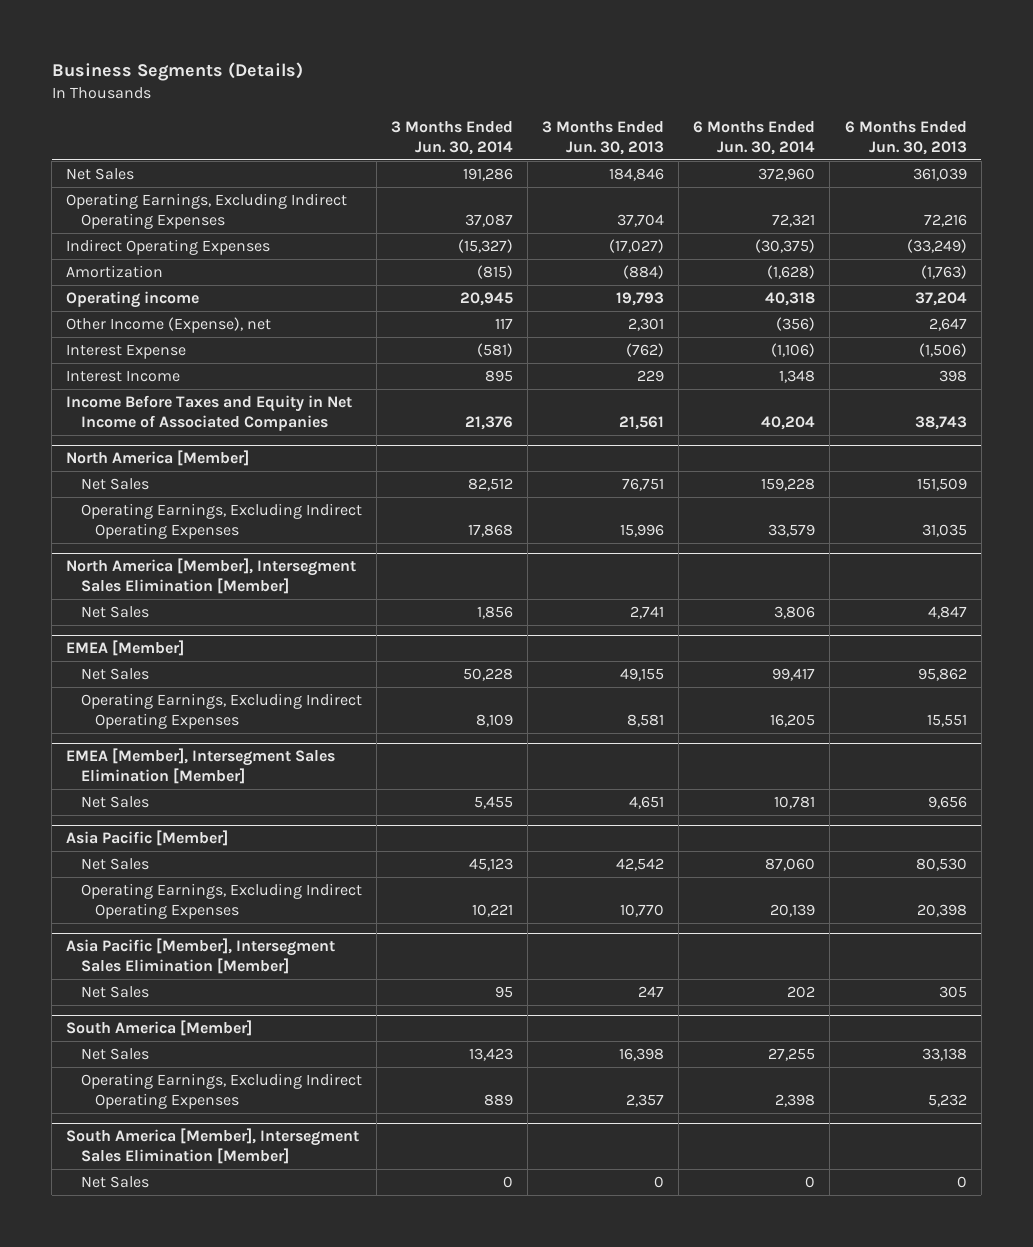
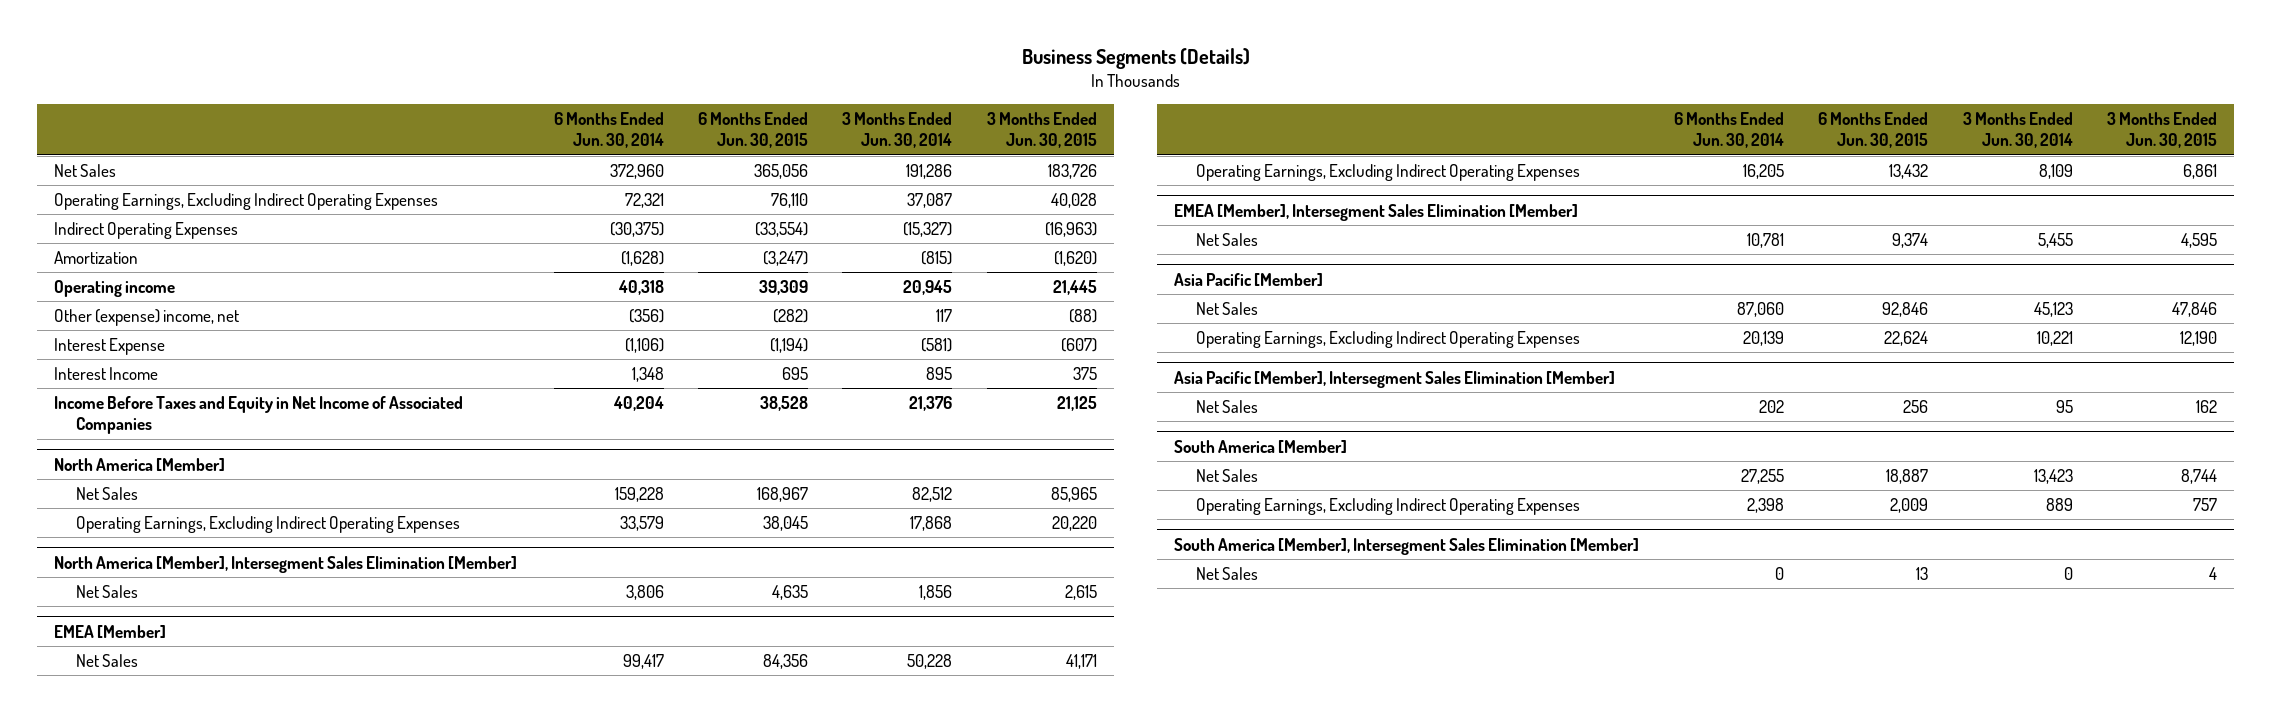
[542,120,665,155] 3 Months Ended Jun. 30, 2013 -> none
[844,120,967,155] 6 Months Ended Jun. 30, 2013 -> none
none -> [697,112,808,149] 6 Months Ended Jun. 30, 2015
none -> [986,112,1097,149] 3 Months Ended Jun. 30, 2015
[66,316,272,333] Other Income (Expense), net -> [54,309,240,327] Other (expense) income, net

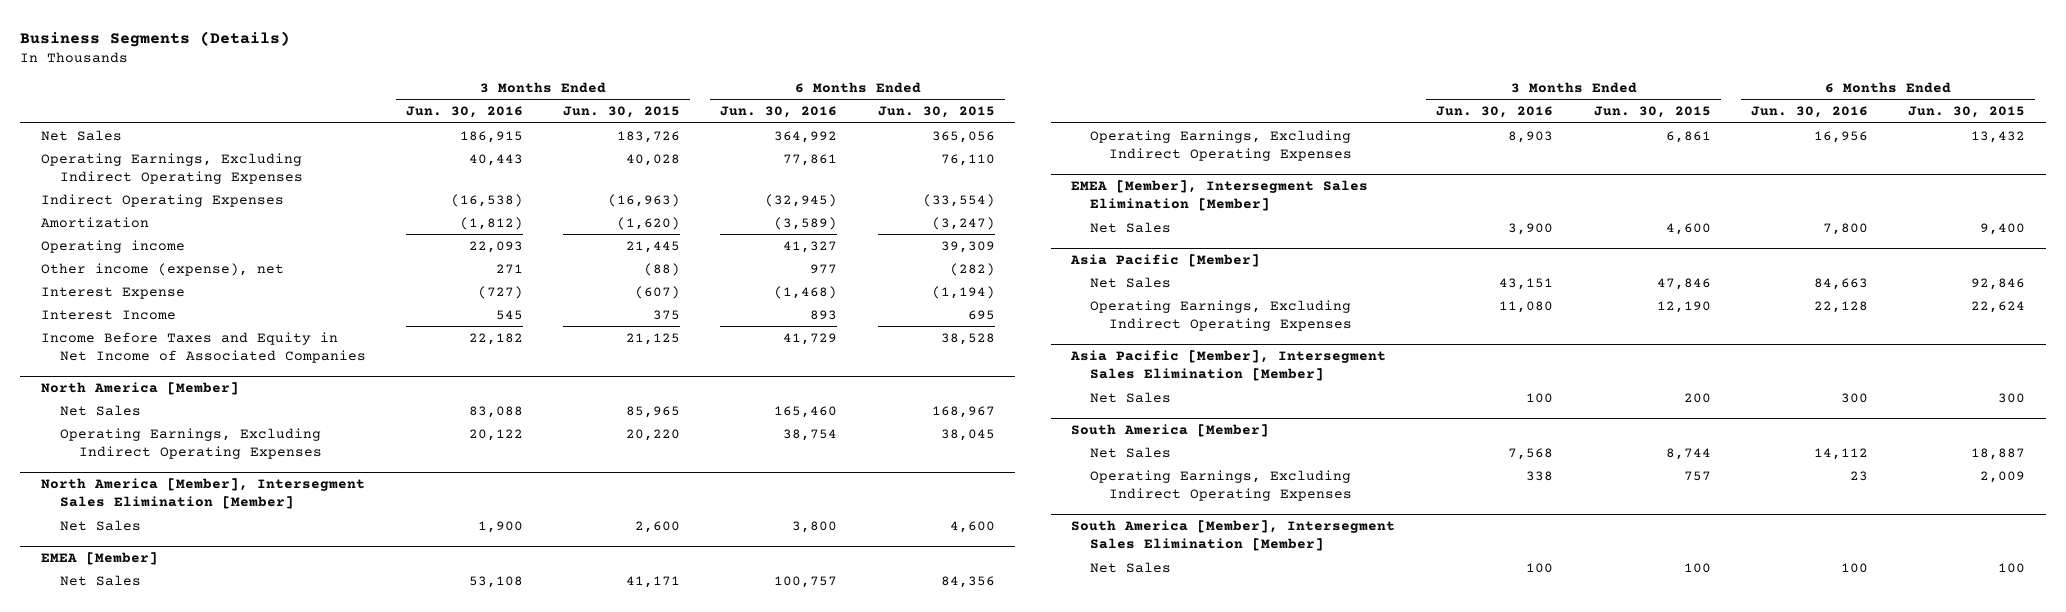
[553,112,664,149] 6 Months Ended Jun. 30, 2014 -> none
[842,112,953,149] 3 Months Ended Jun. 30, 2014 -> none
none -> [405,106,523,119] Jun. 30, 2016
none -> [720,106,838,119] Jun. 30, 2016
[54,309,240,327] Other (expense) income, net -> [40,262,284,276] Other income (expense), net
[771,585,808,601] 4,635 -> [949,520,995,533] 4,600
[1064,585,1097,601] 2,615 -> [635,520,681,533] 2,600
[1892,233,1929,249] 9,374 -> [1980,222,2026,235] 9,400
[2181,233,2218,249] 4,595 -> [1665,222,1711,235] 4,600
[1903,400,1929,414] 256 -> [1998,392,2026,403] 300
[2196,400,2218,414] 162 -> [1683,392,1711,403] 200
[1916,567,1929,581] 13 -> [1998,562,2026,573] 100
[2209,567,2218,581] 4 -> [1683,562,1711,573] 100

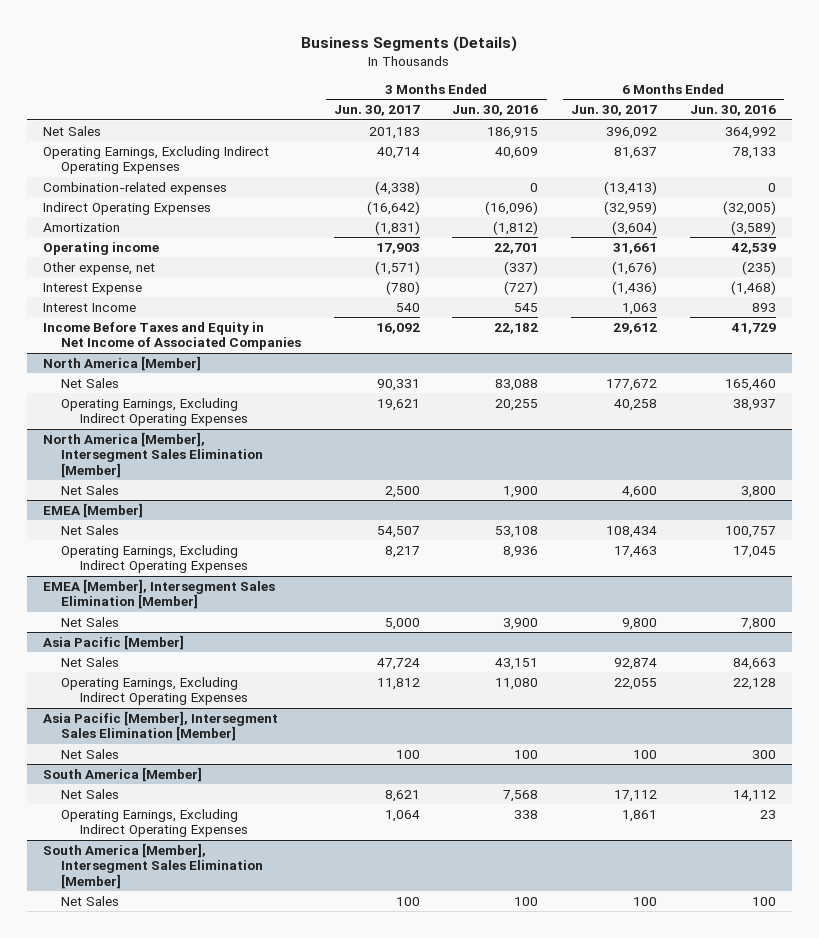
[563,106,681,119] Jun. 30, 2015 -> none
[877,106,995,119] Jun. 30, 2015 -> none
none -> [333,105,420,117] Jun. 30, 2017
none -> [571,105,658,117] Jun. 30, 2017
[468,153,523,166] 40,443 -> [495,146,539,159] 40,609
[783,153,838,166] 77,861 -> [732,146,776,159] 78,133
none -> [43,181,228,195] Combination-related expenses
[450,193,523,207] (16,538) -> [485,200,539,215] (16,096)
[765,193,838,207] (32,945) -> [722,200,776,215] (32,005)
[468,240,523,253] 22,093 -> [494,242,539,254] 22,701
[783,240,838,253] 41,327 -> [730,242,776,254] 42,539
[40,262,284,276] Other income (expense), net -> [43,261,156,275] Other expense, net
[495,263,523,274] 271 -> [504,260,539,275] (337)
[810,263,838,274] 977 -> [741,260,776,275] (235)
[468,428,523,441] 20,122 -> [495,398,539,411] 20,255
[783,428,838,441] 38,754 -> [732,398,776,411] 38,937
[1508,130,1554,143] 8,903 -> [503,545,539,558] 8,936
[1814,130,1869,143] 16,956 -> [732,545,776,558] 17,045

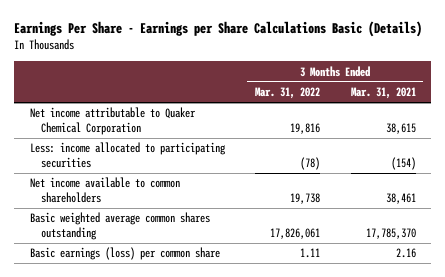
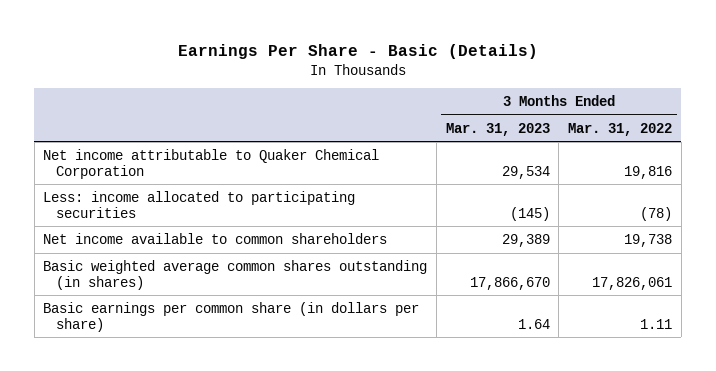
[14,21,423,38] Earnings Per Share - Earnings per Share Calculations Basic (Details) -> [177,43,538,59] Earnings Per Share - Basic (Details)
[350,87,416,100] Mar. 31, 2021 -> none
none -> [445,122,550,136] Mar. 31, 2023
[29,212,210,240] Basic weighted average common shares outstanding -> [43,259,428,290] Basic weighted average common shares outstanding (in shares)
[29,247,220,261] Basic earnings (loss) per common share -> [43,301,420,332] Basic earnings per common share (in dollars per share)

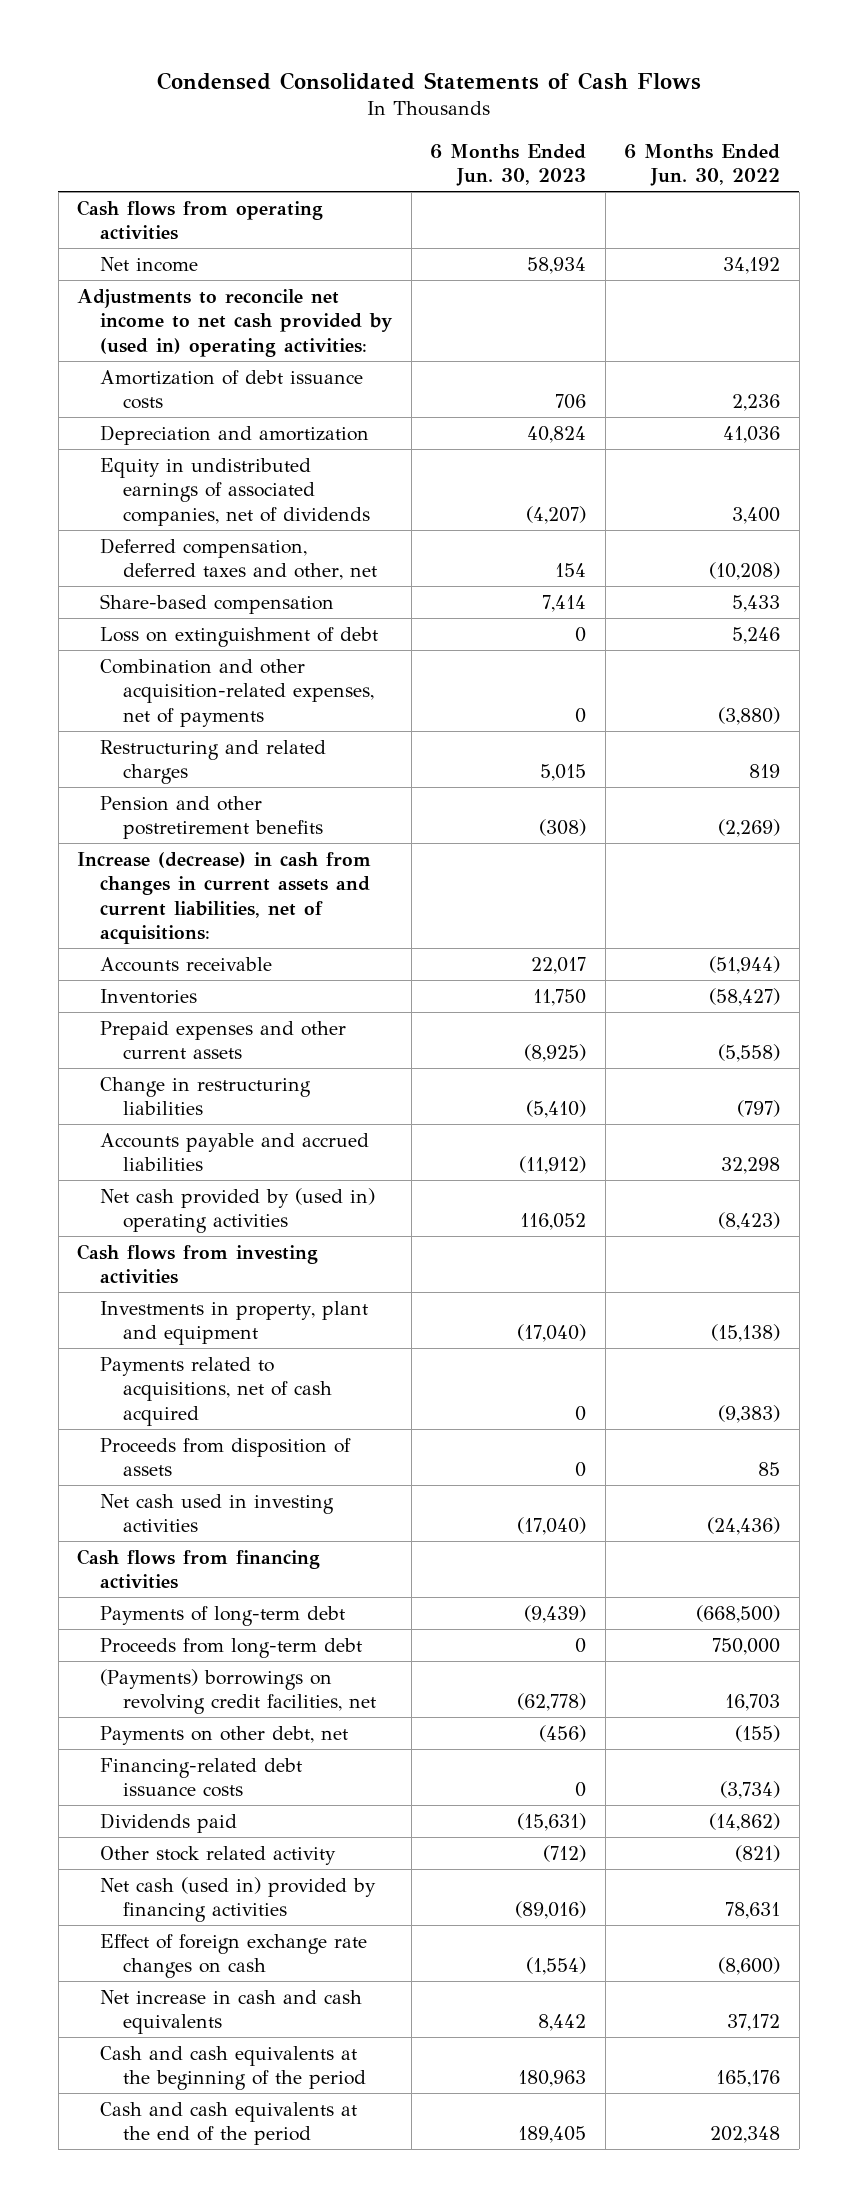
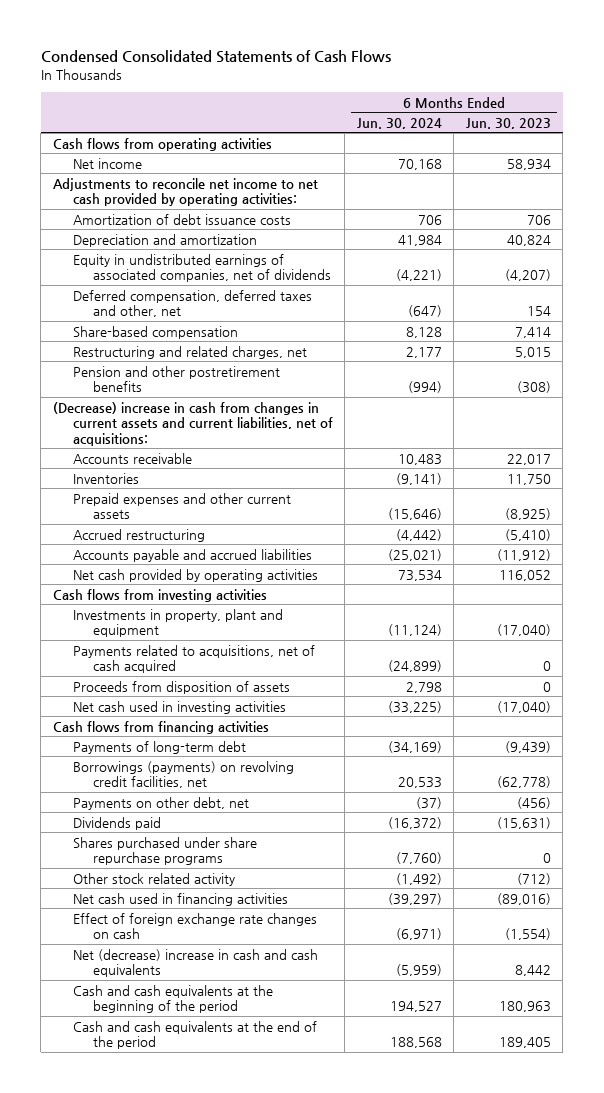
[624,143,781,187] 6 Months Ended Jun. 30, 2022 -> none
none -> [356,117,442,129] Jun. 30, 2024
[77,288,394,357] Adjustments to reconcile net income to net cash provided by (used in) operating activities: -> [52,177,318,207] Adjustments to reconcile net income to net cash provided by operating activities:
[100,626,379,647] Loss on extinguishment of debt -> none
[100,658,374,727] Combination and other acquisition-related expenses, net of payments -> none
[100,739,327,785] Restructuring and related charges -> [72,345,307,359] Restructuring and related charges, net
[77,851,372,945] Increase (decrease) in cash from changes in current assets and current liabilities, net of acquisitions: -> [52,401,333,446] (Decrease) increase in cash from changes in current assets and current liabilities, net of acquisitions:
[100,1076,312,1116] Change in restructuring liabilities -> [72,528,205,542] Accrued restructuring
[100,1187,376,1234] Net cash provided by (used in) operating activities -> [72,568,318,582] Net cash provided by operating activities
[100,1637,363,1658] Proceeds from long-term debt -> none
[100,1668,376,1715] (Payments) borrowings on revolving credit facilities, net -> [72,760,294,789] Borrowings (payments) on revolving credit facilities, net
[100,1757,303,1798] Financing-related debt issuance costs -> none
none -> [72,836,257,866] Shares purchased under share repurchase programs
[100,1876,377,1923] Net cash (used in) provided by financing activities -> [72,892,288,906] Net cash used in financing activities
[100,1989,363,2035] Net increase in cash and cash equivalents -> [72,948,318,978] Net (decrease) increase in cash and cash equivalents

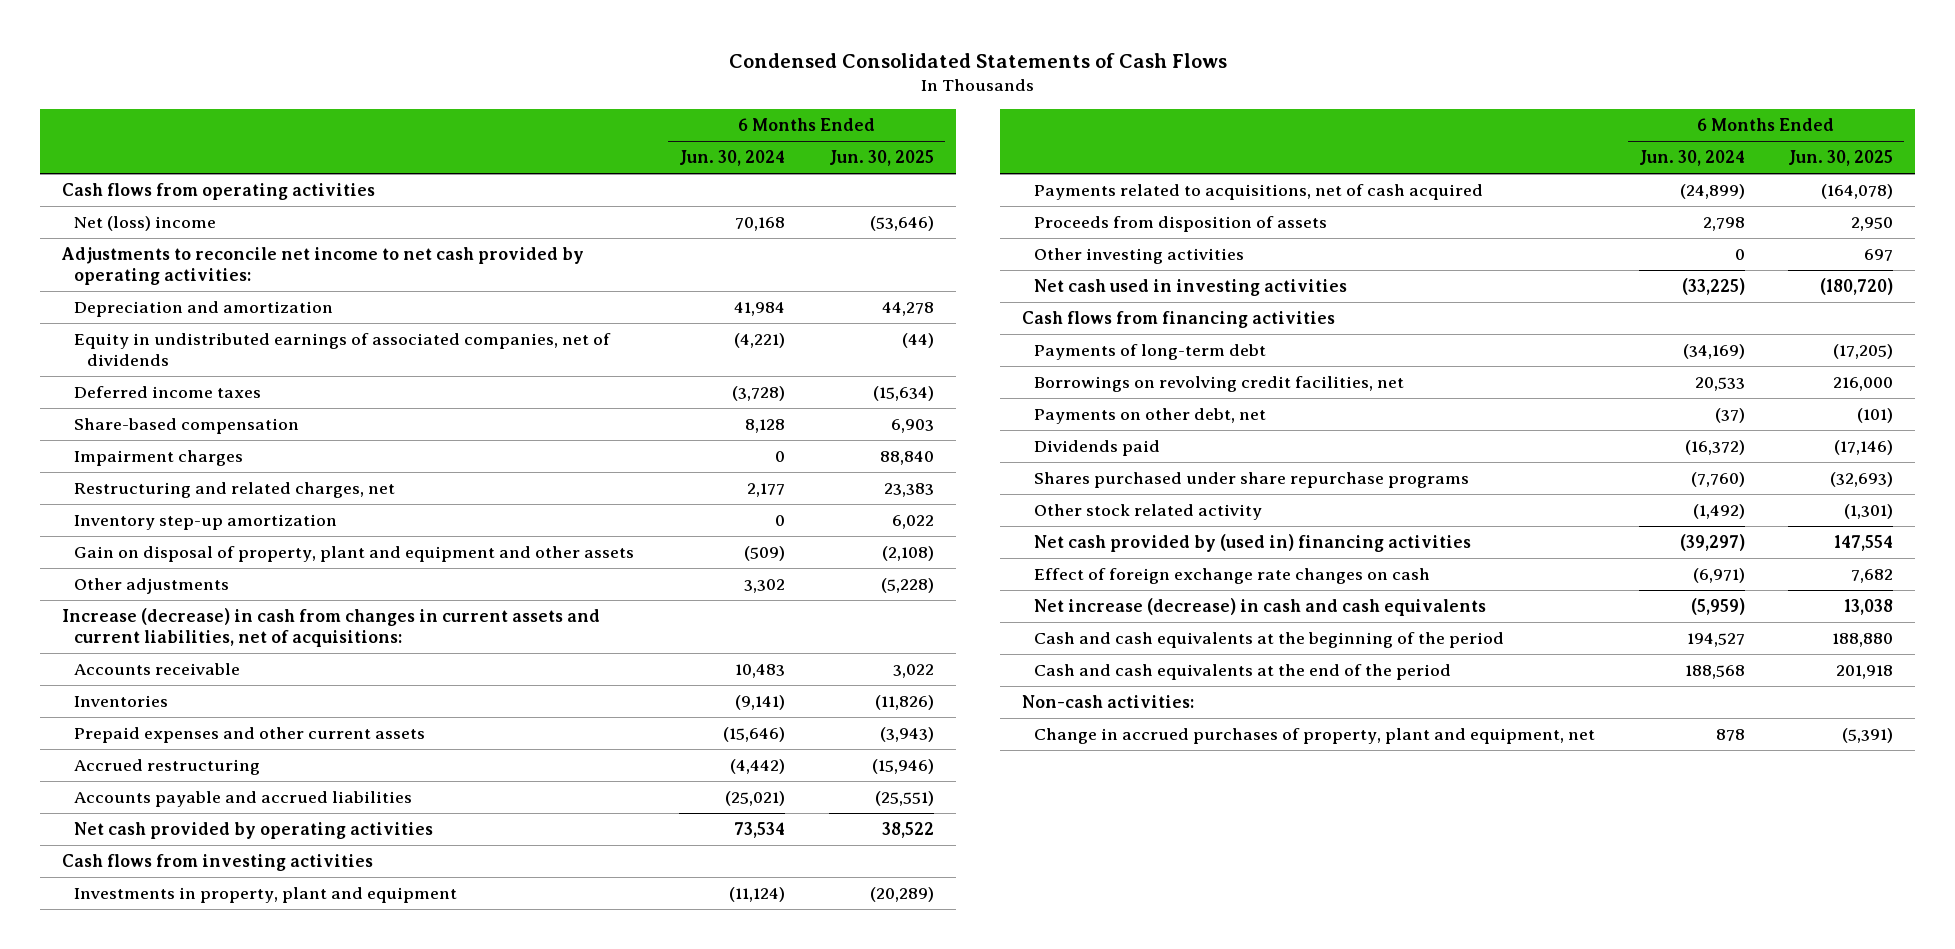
[465,117,551,129] Jun. 30, 2023 -> none
none -> [828,150,934,167] Jun. 30, 2025
[72,157,142,169] Net income -> [74,216,217,232] Net (loss) income
[72,213,291,225] Amortization of debt issuance costs -> none
[72,289,312,318] Deferred compensation, deferred taxes and other, net -> none
none -> [74,386,262,399] Deferred income taxes
none -> [74,450,244,467] Impairment charges
[72,365,280,393] Pension and other postretirement benefits -> none
none -> [74,514,338,531] Inventory step-up amortization
none -> [74,546,635,563] Gain on disposal of property, plant and equipment and other assets
none -> [74,578,230,595] Other adjustments
[52,401,333,446] (Decrease) increase in cash from changes in current assets and current liabilities, net of acquisitions: -> [62,608,601,647] Increase (decrease) in cash from changes in current assets and current liabilities, net of acquisitions:
none -> [1034,248,1245,265] Other investing activities
[72,760,294,789] Borrowings (payments) on revolving credit facilities, net -> [1034,376,1405,393] Borrowings on revolving credit facilities, net
[72,892,288,906] Net cash used in financing activities -> [1034,534,1472,553] Net cash provided by (used in) financing activities
[72,948,318,978] Net (decrease) increase in cash and cash equivalents -> [1034,598,1487,617] Net increase (decrease) in cash and cash equivalents
none -> [1021,695,1194,709] Non-cash activities:
none -> [1034,728,1596,745] Change in accrued purchases of property, plant and equipment, net

